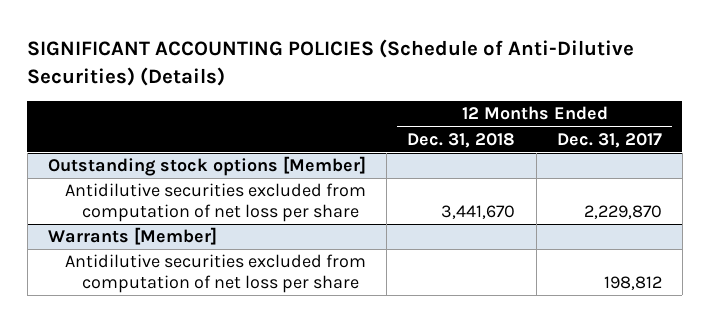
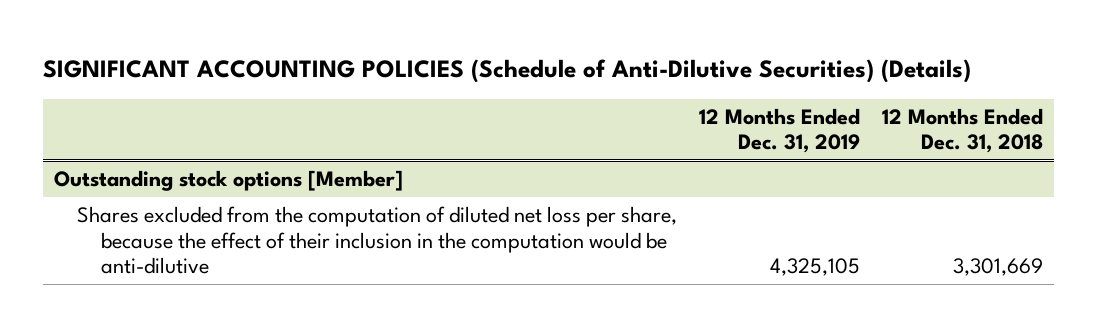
[556,132,662,148] Dec. 31, 2017 -> none
none -> [699,107,861,154] 12 Months Ended Dec. 31, 2019
[47,227,217,246] Warrants [Member] -> none
[64,254,366,294] Antidilutive securities excluded from computation of net loss per share -> none
[64,183,366,223] Antidilutive securities excluded from computation of net loss per share -> [77,206,678,275] Shares excluded from the computation of diluted net loss per share, because the effect of their inclusion in the computation would be anti-dilutive
[441,205,516,220] 3,441,670 -> [953,258,1044,277] 3,301,669

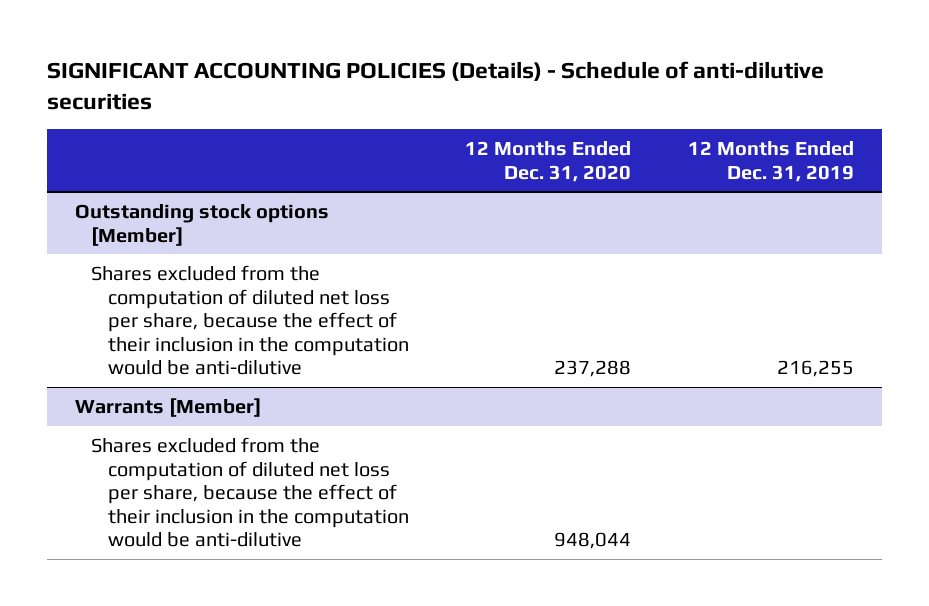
[42,58,971,83] SIGNIFICANT ACCOUNTING POLICIES (Schedule of Anti-Dilutive Securities) (Details) -> [46,60,824,110] SIGNIFICANT ACCOUNTING POLICIES (Details) - Schedule of anti-dilutive securities
[882,107,1044,154] 12 Months Ended Dec. 31, 2018 -> none
none -> [465,140,632,182] 12 Months Ended Dec. 31, 2020
[770,258,861,277] 4,325,105 -> [776,360,854,378] 216,255
none -> [74,397,261,417] Warrants [Member]
none -> [91,436,409,548] Shares excluded from the computation of diluted net loss per share, because the effect of their inclusion in the computation would be anti-dilutive

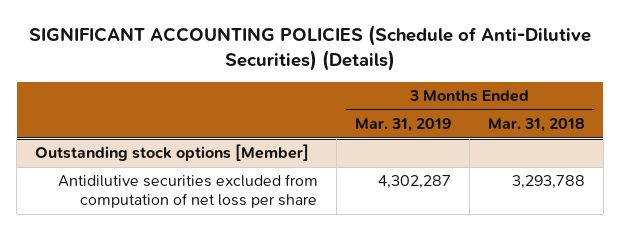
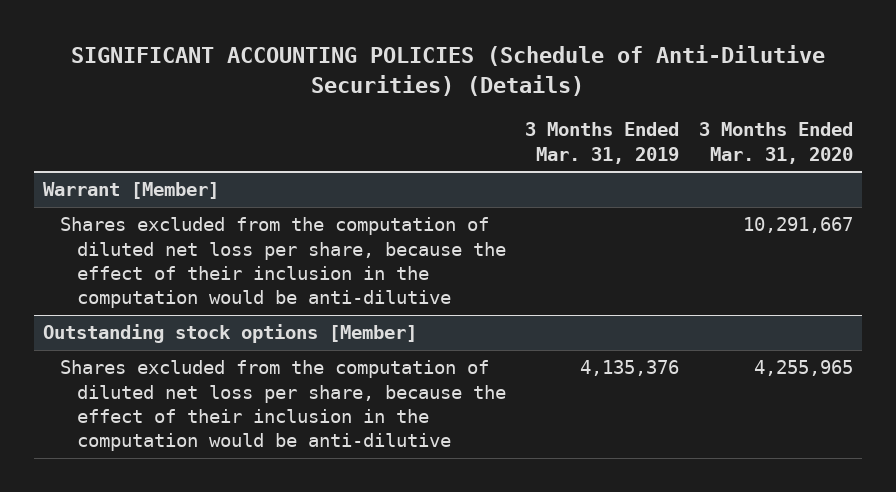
[487,118,585,133] Mar. 31, 2018 -> none
none -> [698,122,853,164] 3 Months Ended Mar. 31, 2020
none -> [43,182,220,200] Warrant [Member]
none -> [59,217,506,309] Shares excluded from the computation of diluted net loss per share, because the effect of their inclusion in the computation would be anti-dilutive
[57,174,318,208] Antidilutive securities excluded from computation of net loss per share -> [59,360,506,452] Shares excluded from the computation of diluted net loss per share, because the effect of their inclusion in the computation would be anti-dilutive
[377,175,451,190] 4,302,287 -> [580,360,680,377] 4,135,376

